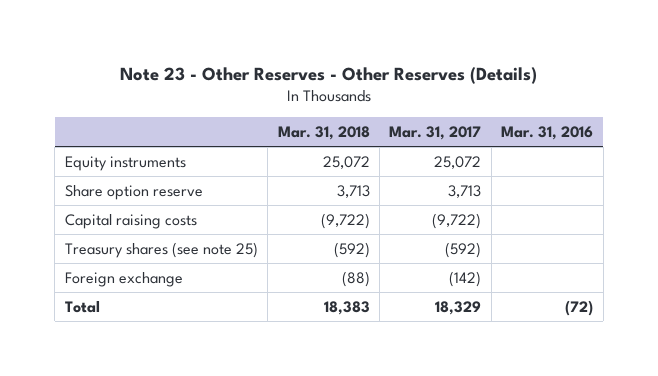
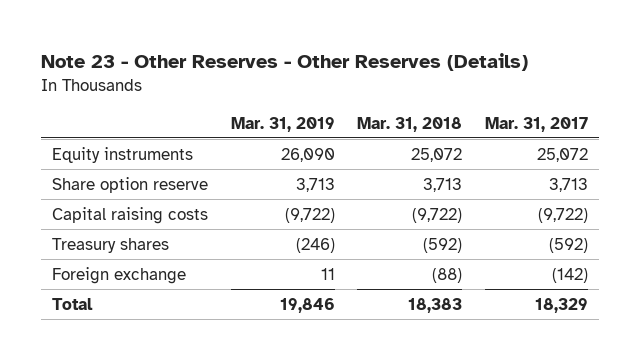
[501,126,594,141] Mar. 31, 2016 -> none
none -> [230,116,335,132] Mar. 31, 2019
[64,241,258,258] Treasury shares (see note 25) -> [52,237,170,253] Treasury shares

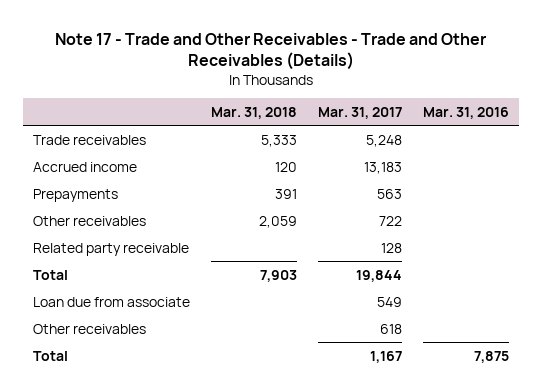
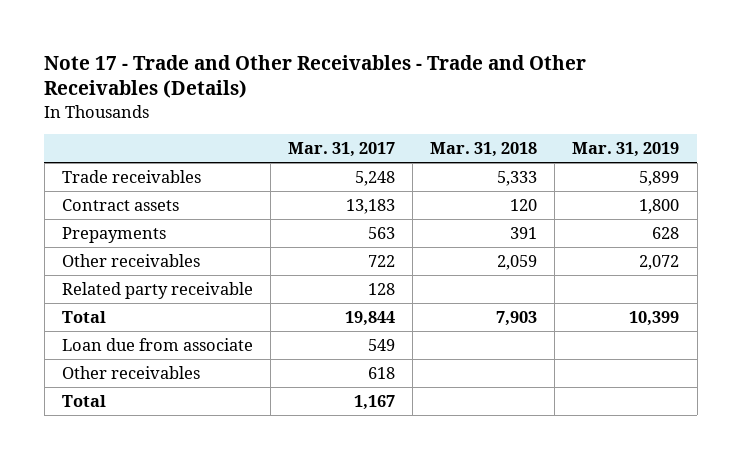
[422,106,509,119] Mar. 31, 2016 -> none
none -> [572,142,680,158] Mar. 31, 2019
[33,161,138,172] Accrued income -> [61,198,179,211] Contract assets

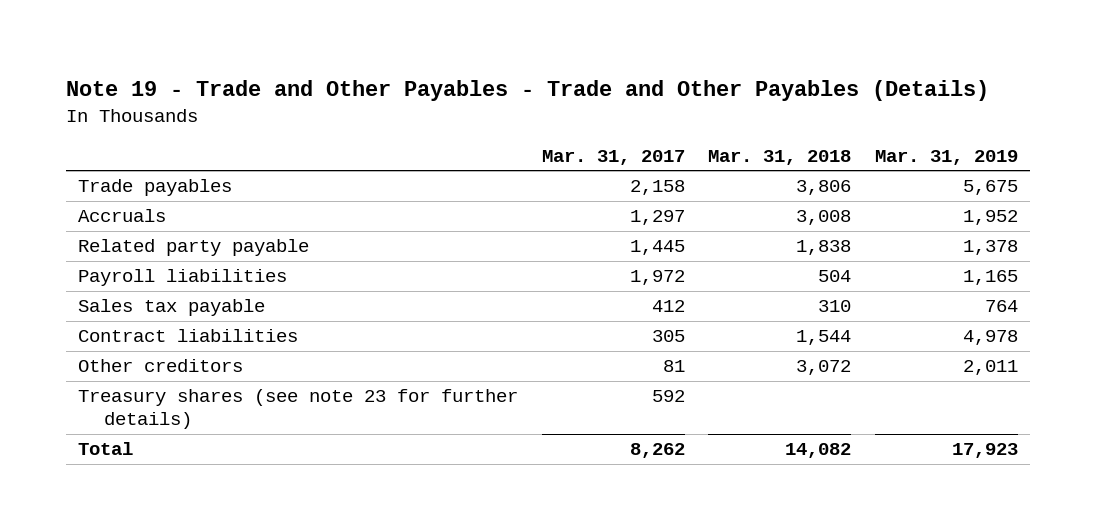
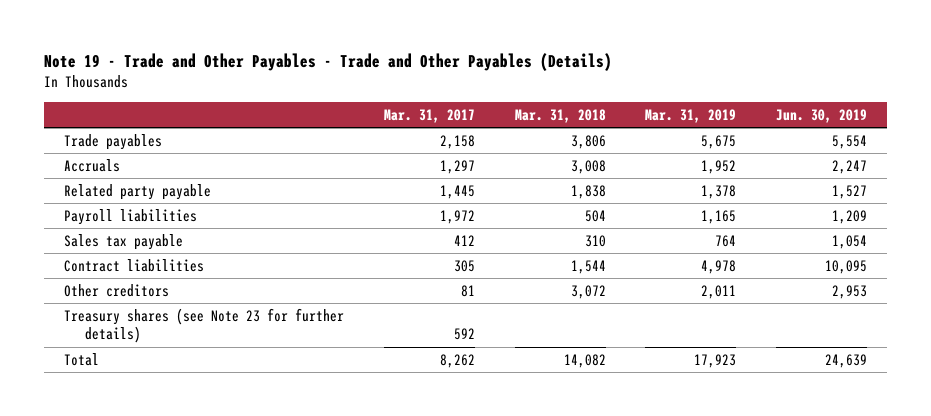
none -> [776,109,868,124] Jun. 30, 2019
[78,389,519,430] Treasury shares (see note 23 for further details) -> [63,307,344,344] Treasury shares (see Note 23 for further details)

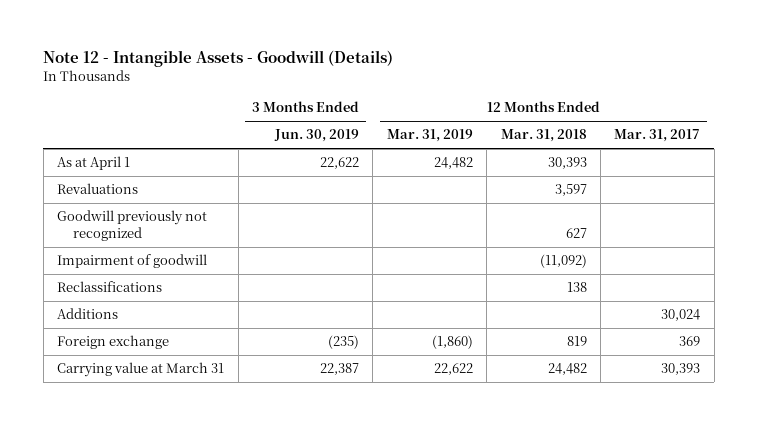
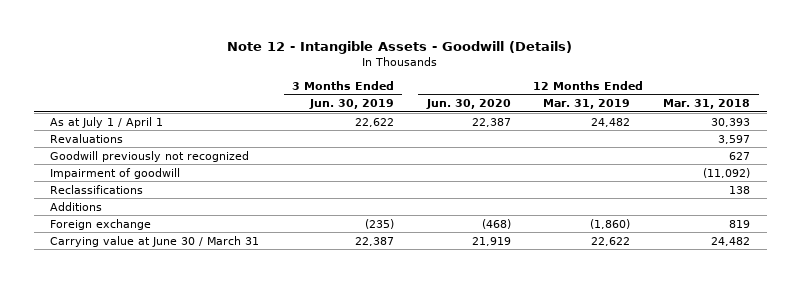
[614,129,701,143] Mar. 31, 2017 -> none
none -> [425,99,511,110] Jun. 30, 2020
[57,156,131,171] As at April 1 -> [50,116,164,128] As at July 1 / April 1
[57,362,225,378] Carrying value at March 31 -> [50,235,260,247] Carrying value at June 30 / March 31

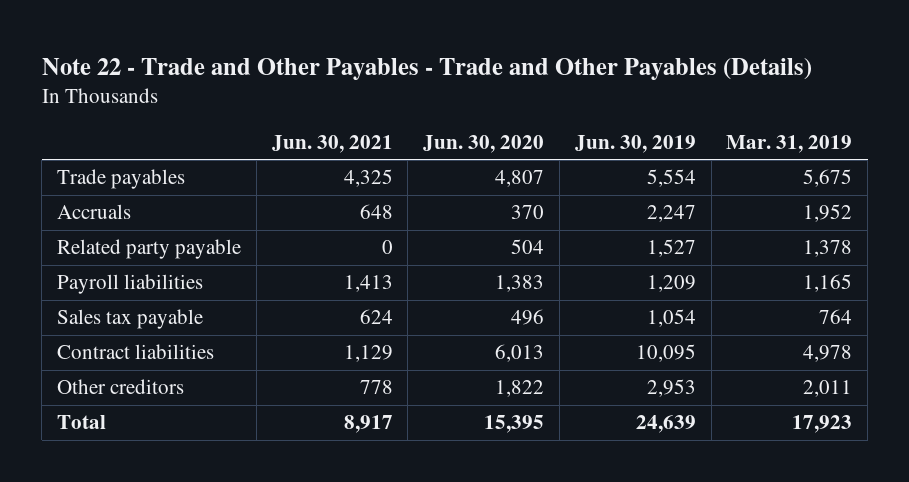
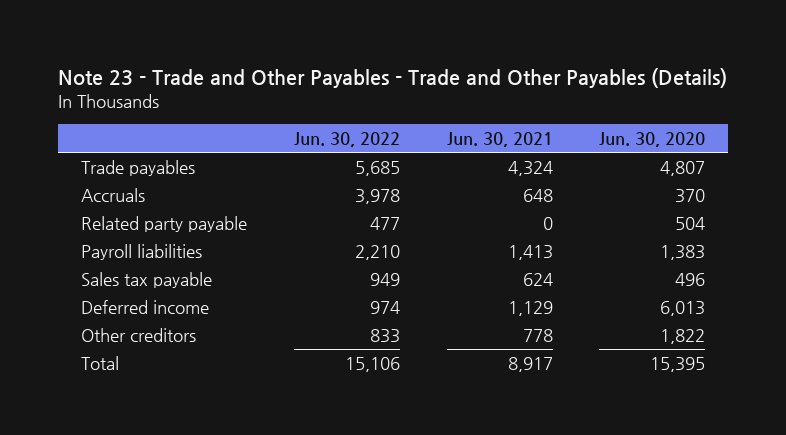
[41,57,812,80] Note 22 - Trade and Other Payables - Trade and Other Payables (Details) -> [57,68,727,89] Note 23 - Trade and Other Payables - Trade and Other Payables (Details)
[574,134,696,153] Jun. 30, 2019 -> none
[726,134,853,153] Mar. 31, 2019 -> none
none -> [293,132,400,148] Jun. 30, 2022
[343,169,393,188] 4,325 -> [507,160,553,176] 4,324
[56,344,214,360] Contract liabilities -> [81,299,210,314] Deferred income

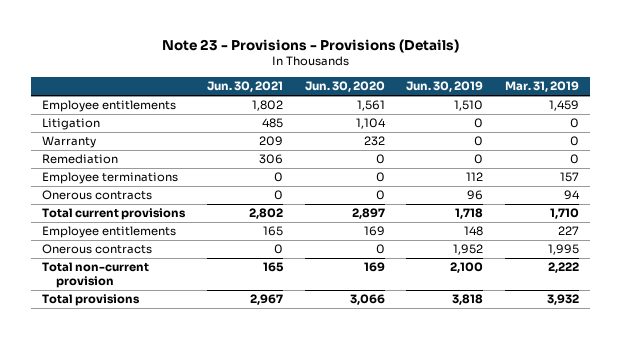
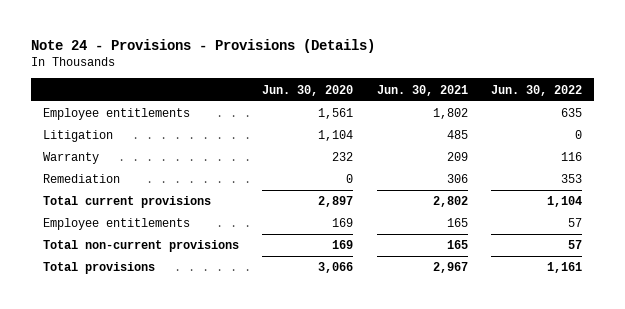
[161,38,459,53] Note 23 - Provisions - Provisions (Details) -> [31,38,376,53] Note 24 - Provisions - Provisions (Details)
[406,81,484,93] Jun. 30, 2019 -> none
[504,81,579,93] Mar. 31, 2019 -> none
none -> [491,84,583,96] Jun. 30, 2022
[42,172,179,185] Employee terminations -> none
[42,190,153,201] Onerous contracts -> none
[42,244,153,255] Onerous contracts -> none
[42,262,150,289] Total non-current provision -> [42,240,239,253] Total non-current provisions

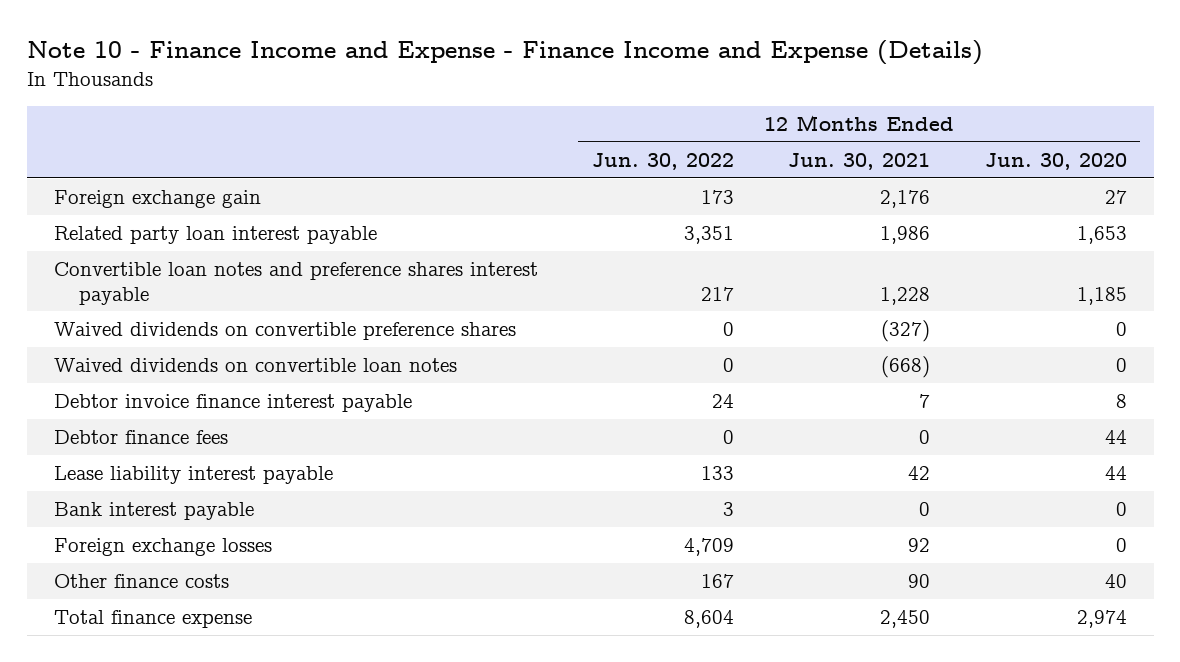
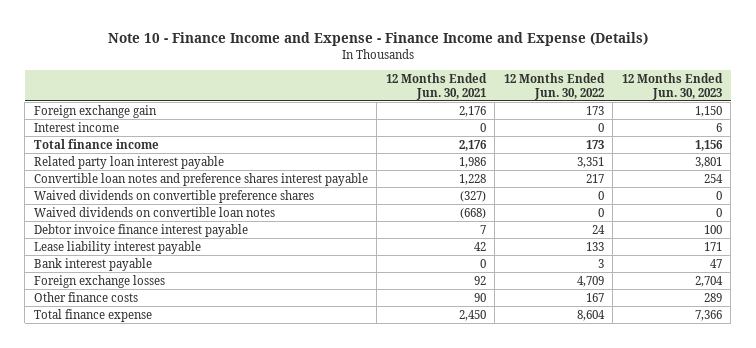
[984,152,1127,170] Jun. 30, 2020 -> none
none -> [621,72,723,100] 12 Months Ended Jun. 30, 2023
none -> [33,121,119,132] Interest income
none -> [33,138,159,149] Total finance income
[53,430,228,445] Debtor finance fees -> none

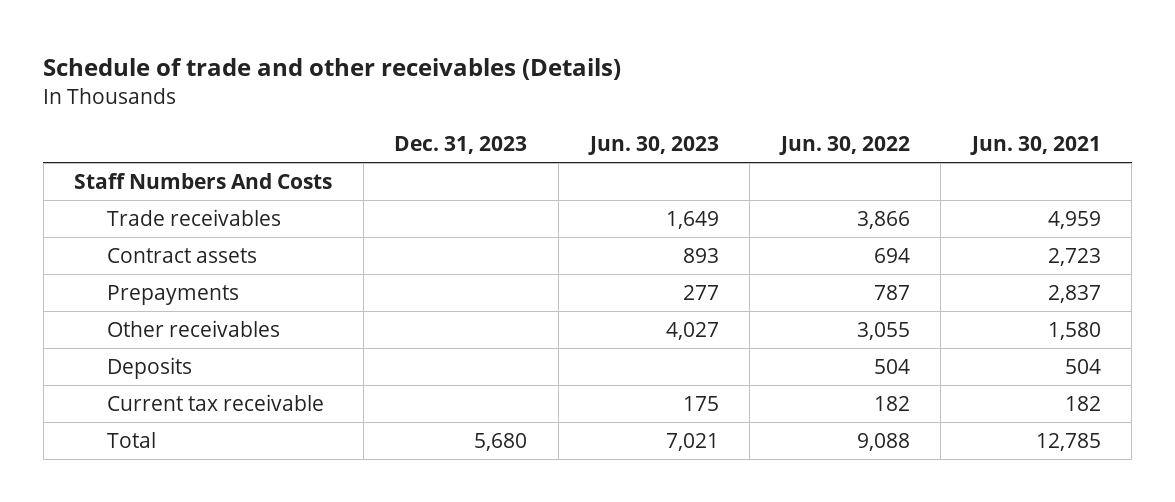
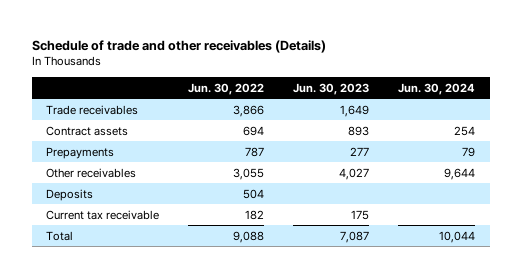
[394,136,528,155] Dec. 31, 2023 -> none
[969,136,1101,156] Jun. 30, 2021 -> none
none -> [398,82,476,95] Jun. 30, 2024
[74,173,333,190] Staff Numbers And Costs -> none
[665,433,719,452] 7,021 -> [340,230,370,243] 7,087

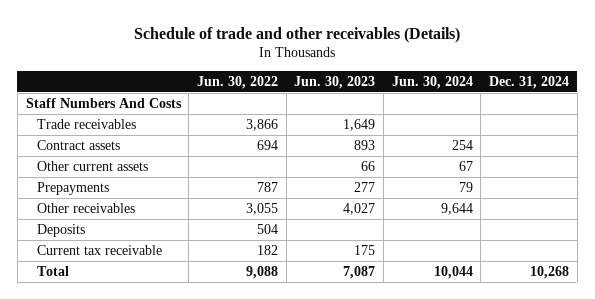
none -> [489,76,570,90] Dec. 31, 2024
none -> [25,97,182,108] Staff Numbers And Costs
none -> [36,160,148,171] Other current assets

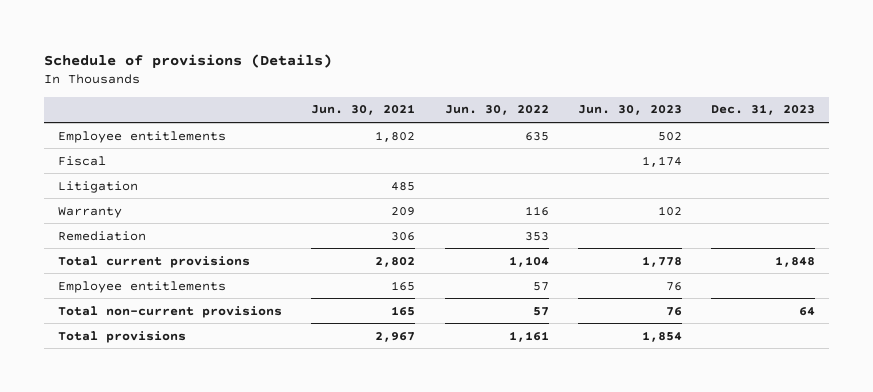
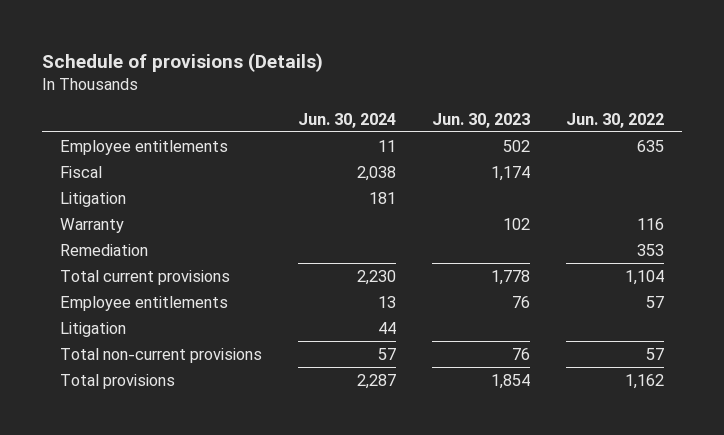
[311,104,416,116] Jun. 30, 2021 -> none
[710,104,815,116] Dec. 31, 2023 -> none
none -> [298,112,397,128] Jun. 30, 2024
none -> [60,321,127,337] Litigation
[508,330,549,342] 1,161 -> [625,373,665,389] 1,162

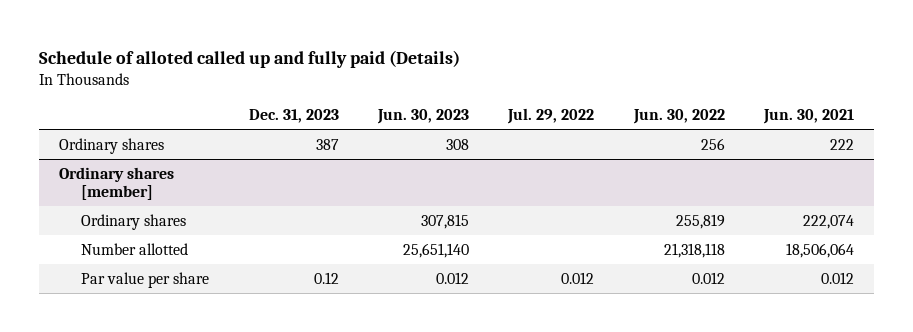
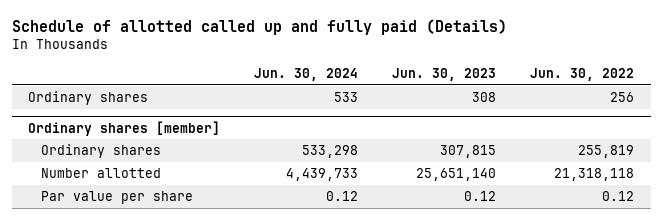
[39,49,461,68] Schedule of alloted called up and fully paid (Details) -> [11,18,507,35] Schedule of allotted called up and fully paid (Details)
[248,109,339,124] Dec. 31, 2023 -> none
[507,108,595,125] Jul. 29, 2022 -> none
[763,109,855,125] Jun. 30, 2021 -> none
none -> [254,68,359,82] Jun. 30, 2024
[436,271,470,284] 0.012 -> [464,191,497,202] 0.12
[691,271,725,284] 0.012 -> [601,191,634,202] 0.12

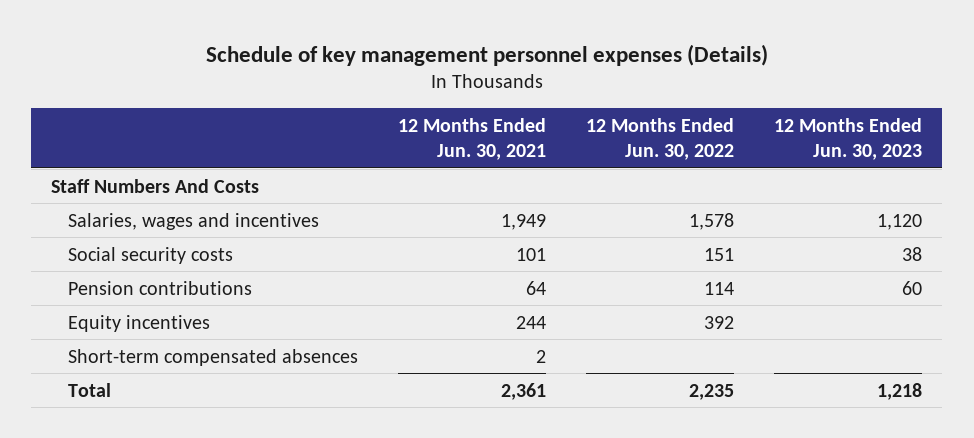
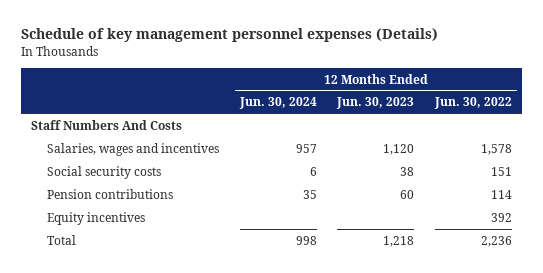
[397,117,546,160] 12 Months Ended Jun. 30, 2021 -> none
none -> [238,97,317,110] Jun. 30, 2024
[67,348,358,366] Short-term compensated absences -> none
[689,383,735,400] 2,235 -> [480,235,512,247] 2,236

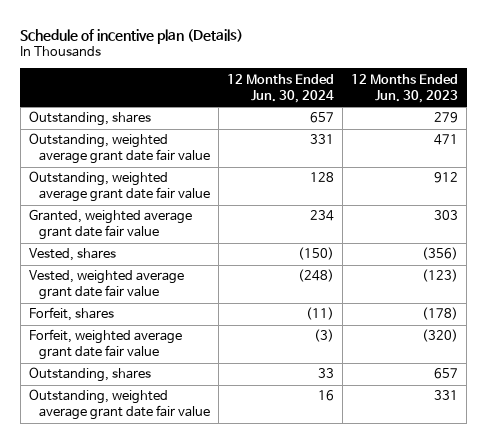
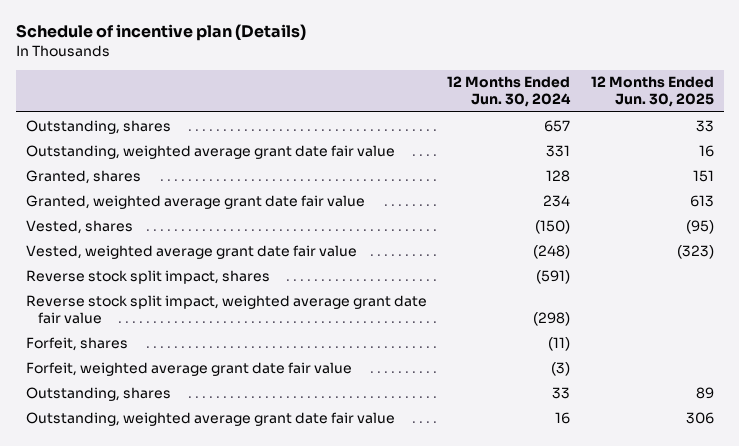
[351,73,459,103] 12 Months Ended Jun. 30, 2023 -> none
none -> [590,76,714,108] 12 Months Ended Jun. 30, 2025
[29,171,210,203] Outstanding, weighted average grant date fair value -> [25,169,141,184] Granted, shares
none -> [25,269,270,284] Reverse stock split impact, shares
none -> [25,294,427,324] Reverse stock split impact, weighted average grant date fair value

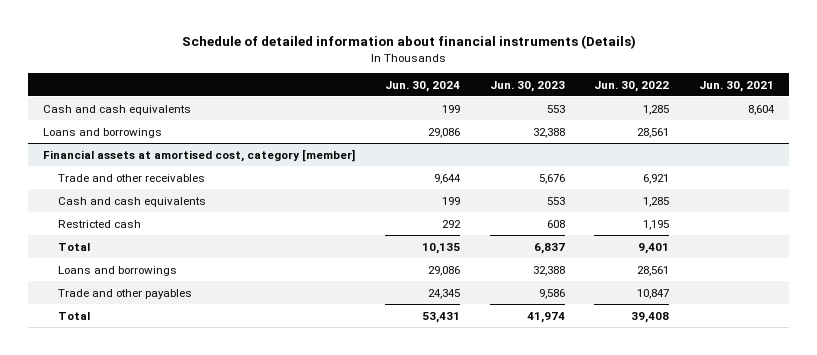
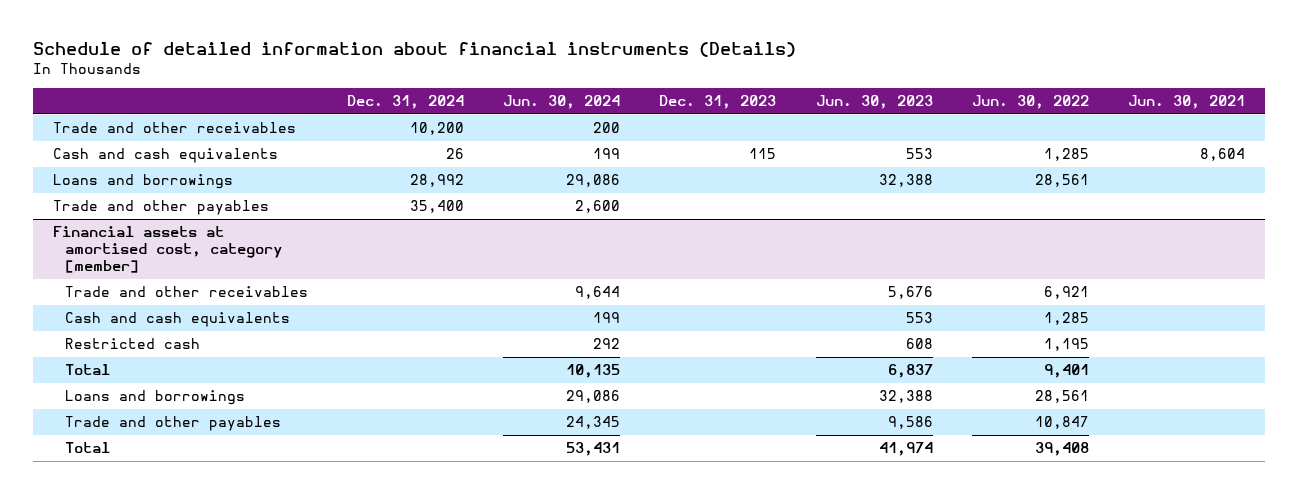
none -> [347,95,465,110] Dec. 31, 2024
none -> [659,95,777,110] Dec. 31, 2023
none -> [52,122,296,134] Trade and other receivables
none -> [52,200,269,216] Trade and other payables

